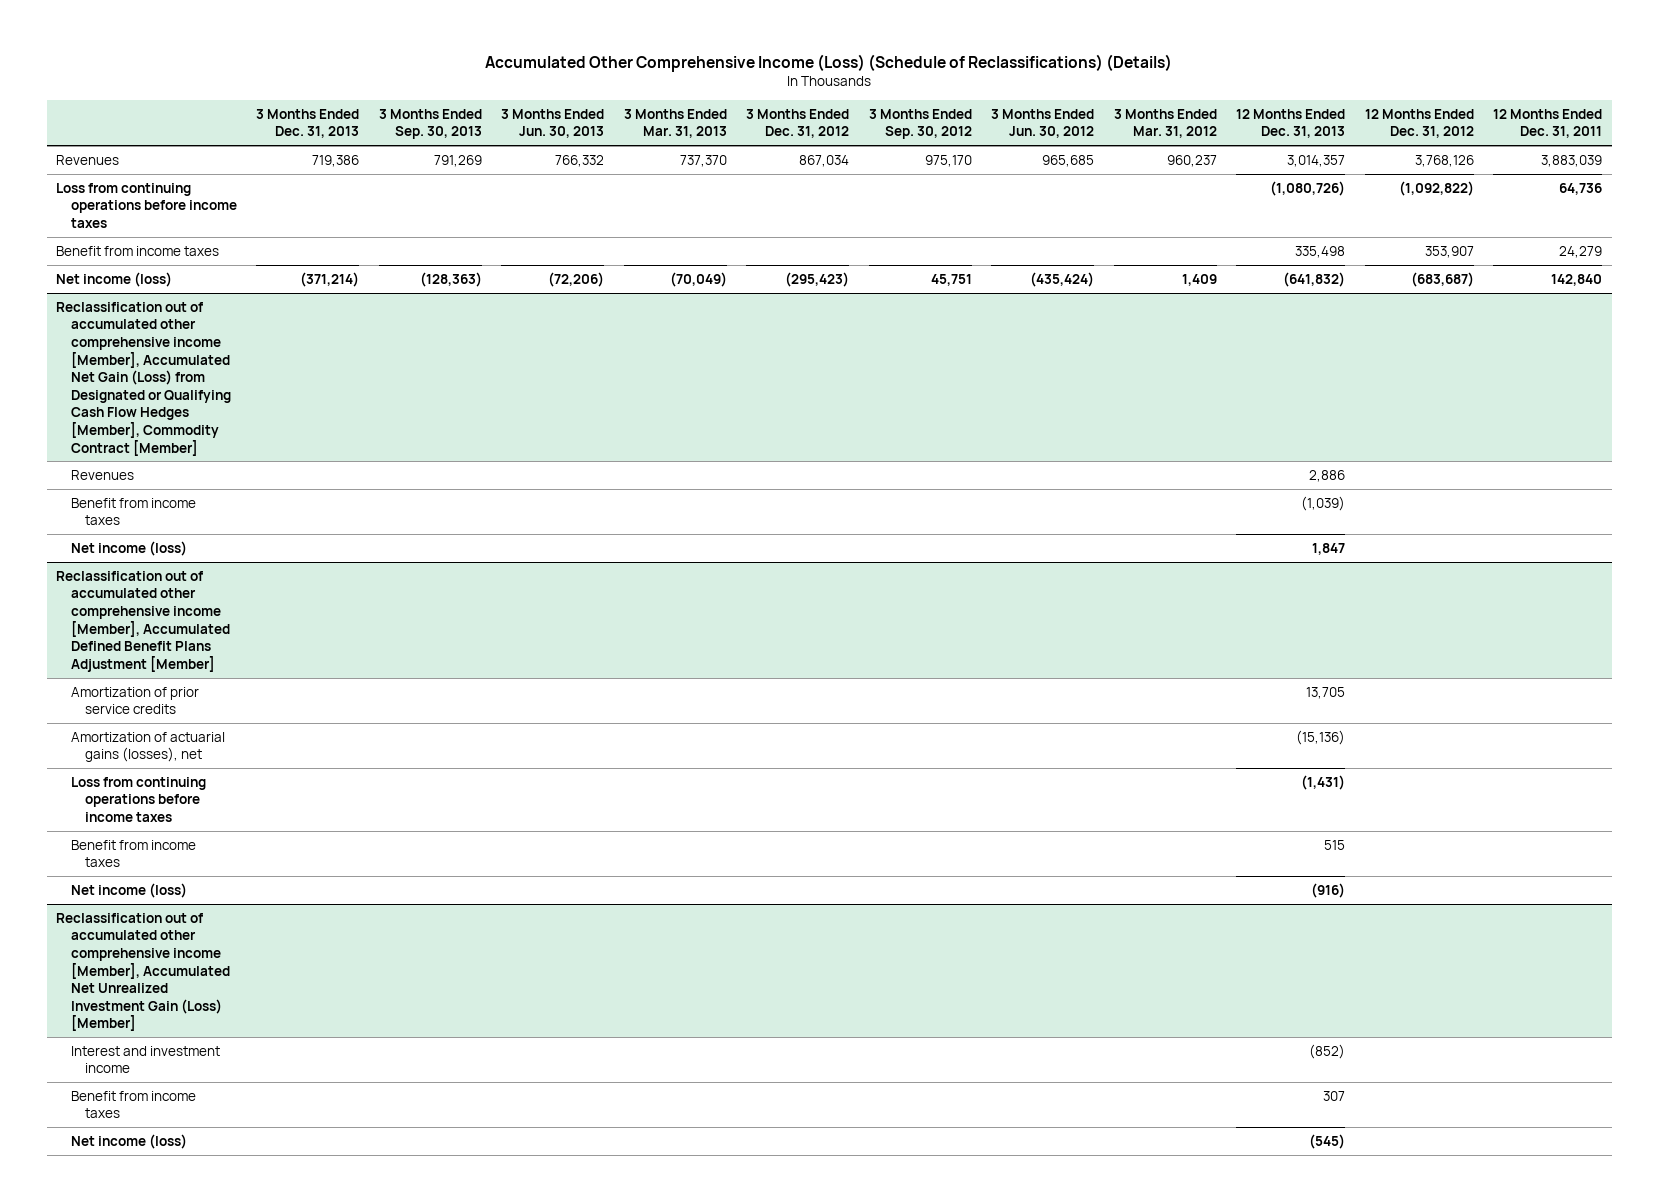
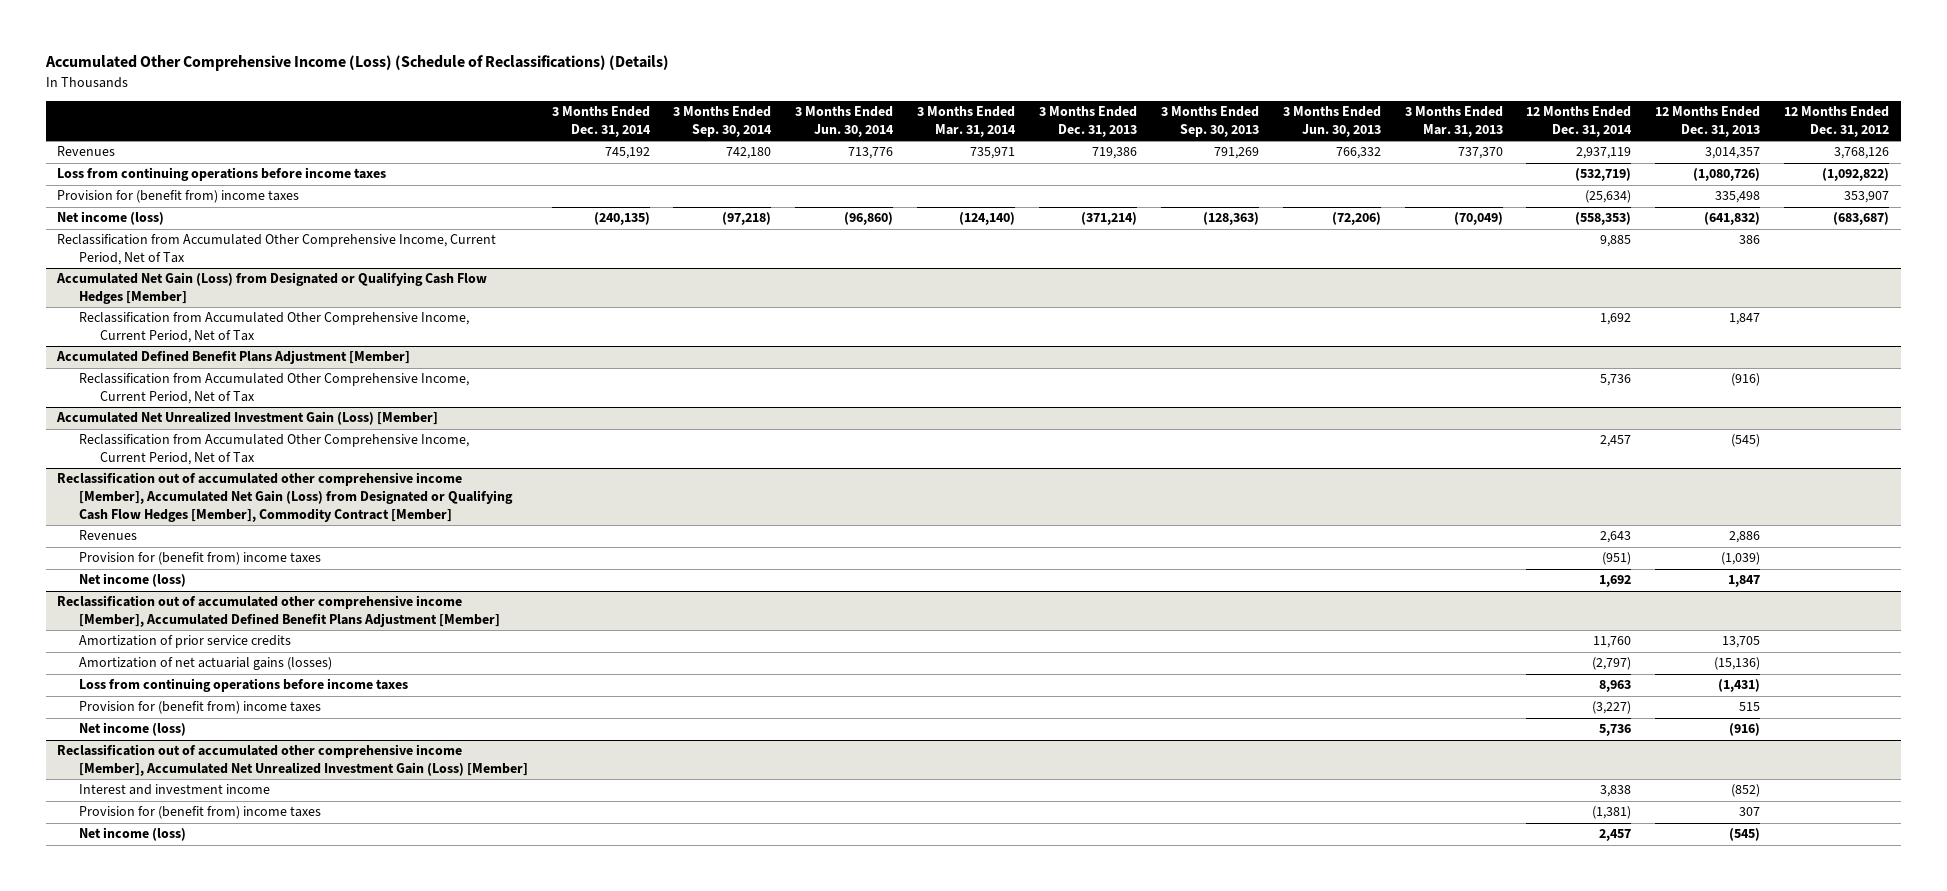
[746,108,850,139] 3 Months Ended Dec. 31, 2012 -> none
[868,108,972,140] 3 Months Ended Sep. 30, 2012 -> none
[991,108,1095,139] 3 Months Ended Jun. 30, 2012 -> none
[1113,108,1217,139] 3 Months Ended Mar. 31, 2012 -> none
[1493,108,1603,139] 12 Months Ended Dec. 31, 2011 -> none
none -> [551,106,651,138] 3 Months Ended Dec. 31, 2014
none -> [673,106,773,138] 3 Months Ended Sep. 30, 2014
none -> [795,106,895,138] 3 Months Ended Jun. 30, 2014
none -> [917,106,1017,138] 3 Months Ended Mar. 31, 2014
none -> [1526,106,1633,138] 12 Months Ended Dec. 31, 2014
[56,245,220,256] Benefit from income taxes -> [57,190,300,204] Provision for (benefit from) income taxes
none -> [57,234,497,266] Reclassification from Accumulated Other Comprehensive Income, Current Period, Net of Tax
none -> [56,272,488,305] Accumulated Net Gain (Loss) from Designated or Qualifying Cash Flow Hedges [Member]
none -> [78,312,469,344] Reclassification from Accumulated Other Comprehensive Income, Current Period, Net of Tax
none -> [56,350,411,365] Accumulated Defined Benefit Plans Adjustment [Member]
none -> [78,373,469,405] Reclassification from Accumulated Other Comprehensive Income, Current Period, Net of Tax
none -> [56,411,439,426] Accumulated Net Unrealized Investment Gain (Loss) [Member]
none -> [78,434,469,466] Reclassification from Accumulated Other Comprehensive Income, Current Period, Net of Tax
[70,497,196,526] Benefit from income taxes -> [78,552,321,566] Provision for (benefit from) income taxes
[70,731,225,763] Amortization of actuarial gains (losses), net -> [78,657,332,671] Amortization of net actuarial gains (losses)
[70,839,196,868] Benefit from income taxes -> [78,701,321,715] Provision for (benefit from) income taxes
[70,1090,196,1119] Benefit from income taxes -> [78,806,321,820] Provision for (benefit from) income taxes

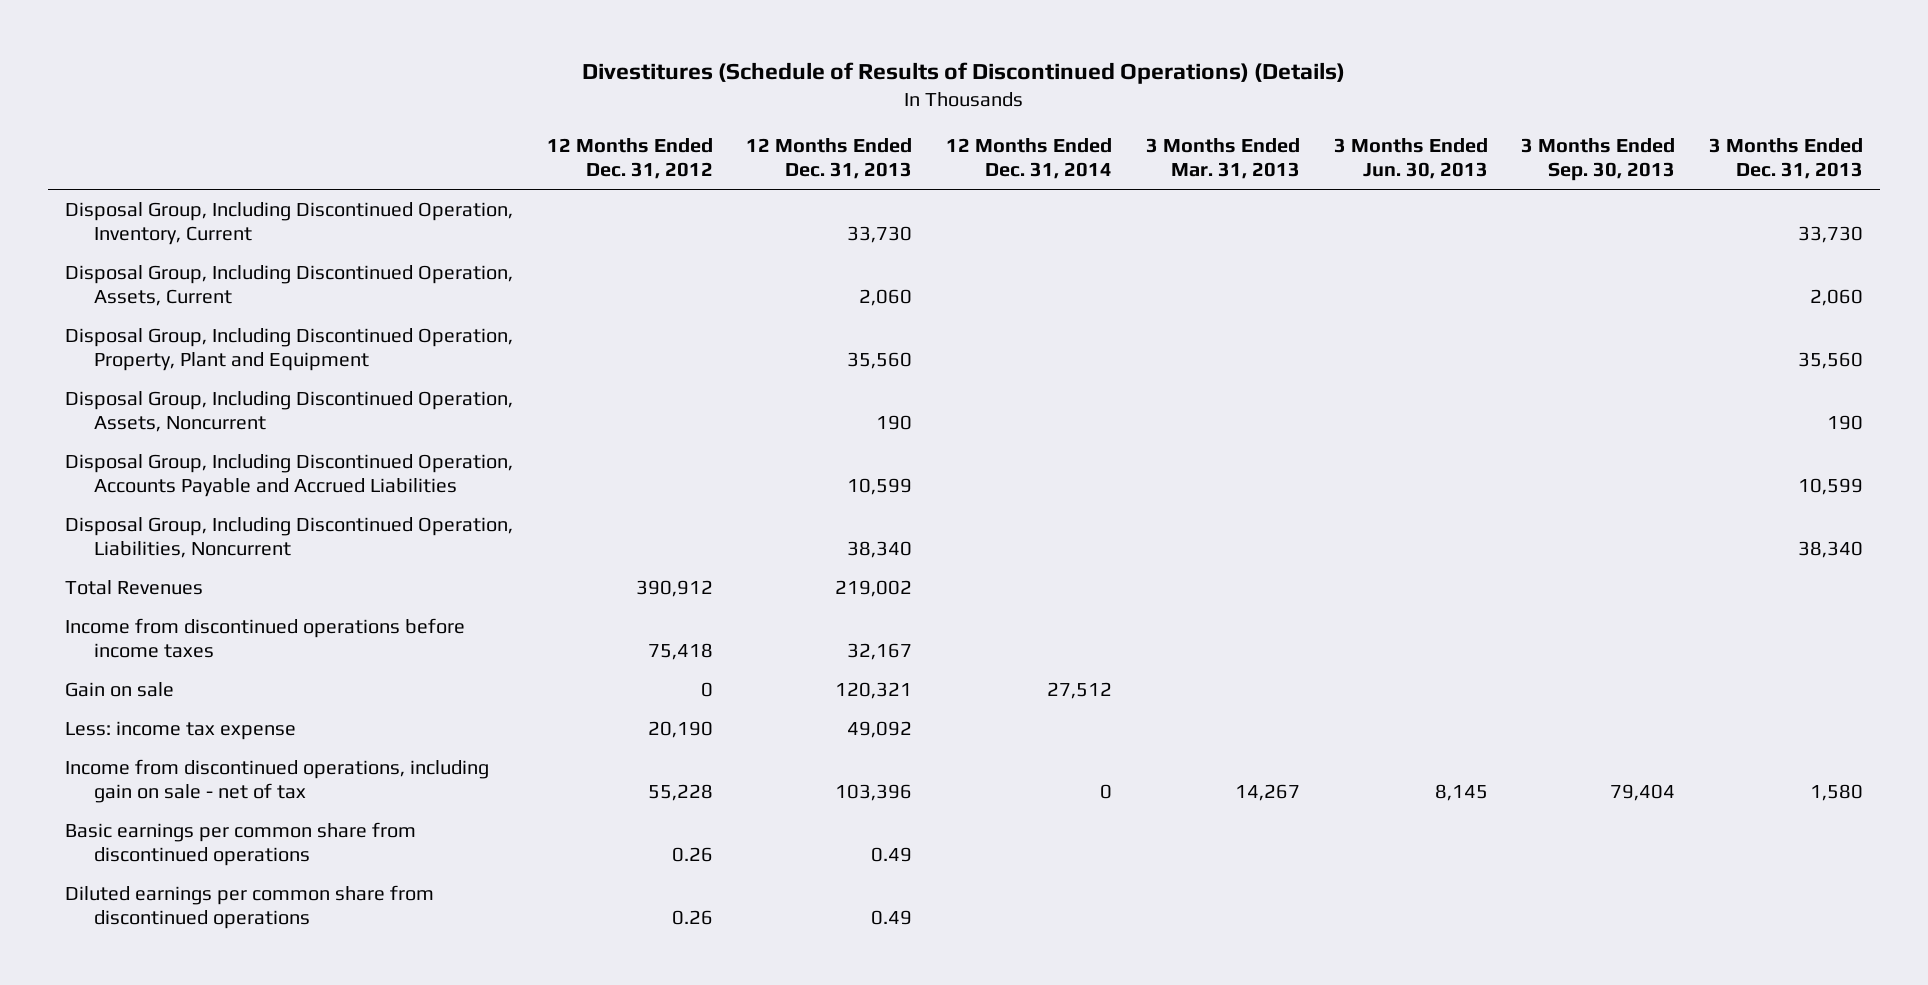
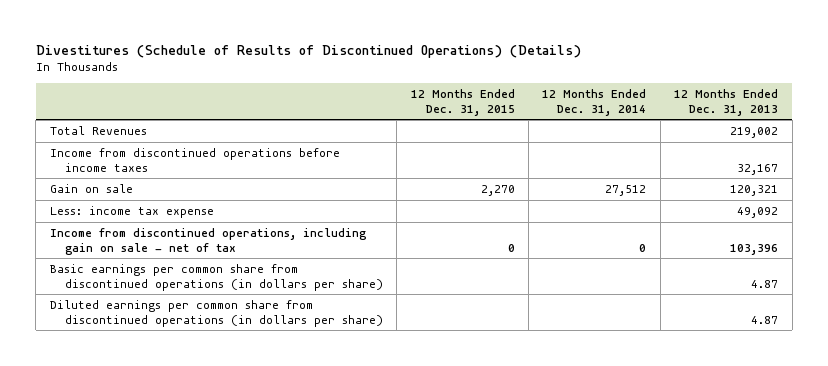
[546,138,713,179] 12 Months Ended Dec. 31, 2012 -> none
[1145,138,1300,179] 3 Months Ended Mar. 31, 2013 -> none
[1333,138,1488,179] 3 Months Ended Jun. 30, 2013 -> none
[1521,138,1676,181] 3 Months Ended Sep. 30, 2013 -> none
[1709,138,1864,179] 3 Months Ended Dec. 31, 2013 -> none
none -> [410,88,515,116] 12 Months Ended Dec. 31, 2015
[64,202,513,245] Disposal Group, Including Discontinued Operation, Inventory, Current -> none
[64,265,513,306] Disposal Group, Including Discontinued Operation, Assets, Current -> none
[64,328,513,371] Disposal Group, Including Discontinued Operation, Property, Plant and Equipment -> none
[64,391,513,432] Disposal Group, Including Discontinued Operation, Assets, Noncurrent -> none
[64,454,513,497] Disposal Group, Including Discontinued Operation, Accounts Payable and Accrued Liabilities -> none
[64,517,513,558] Disposal Group, Including Discontinued Operation, Liabilities, Noncurrent -> none
[64,822,416,866] Basic earnings per common share from discontinued operations -> [49,263,383,291] Basic earnings per common share from discontinued operations (in dollars per share)
[871,846,913,862] 0.49 -> [751,279,779,288] 4.87
[64,885,434,929] Diluted earnings per common share from discontinued operations -> [49,299,383,327] Diluted earnings per common share from discontinued operations (in dollars per share)
[871,909,913,925] 0.49 -> [751,315,779,324] 4.87

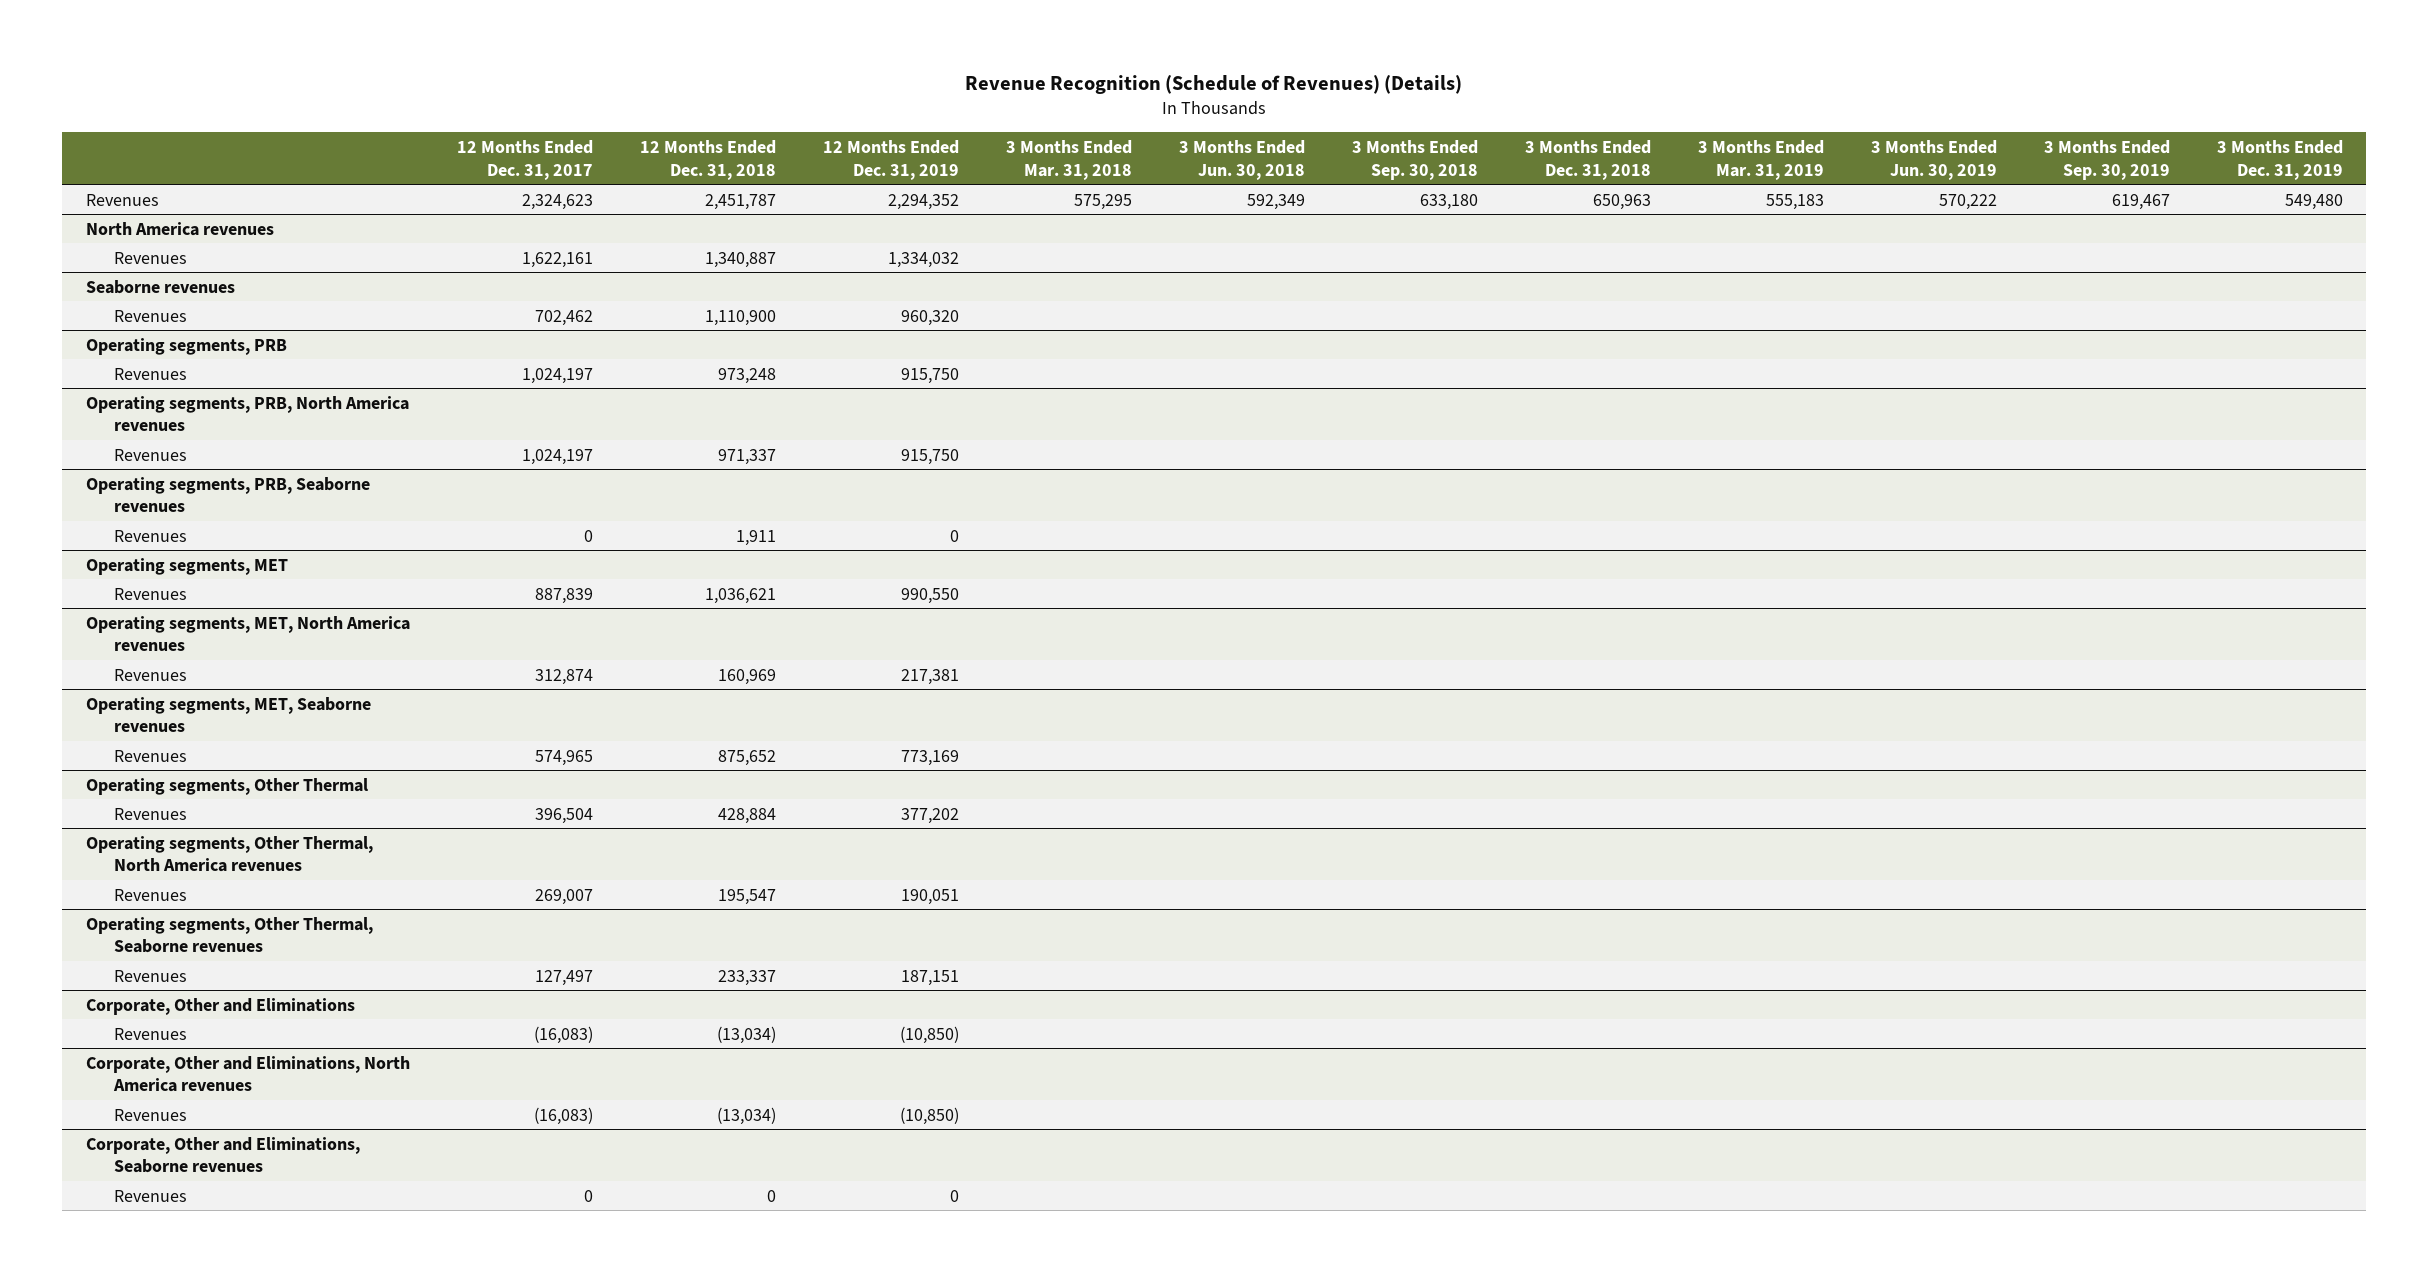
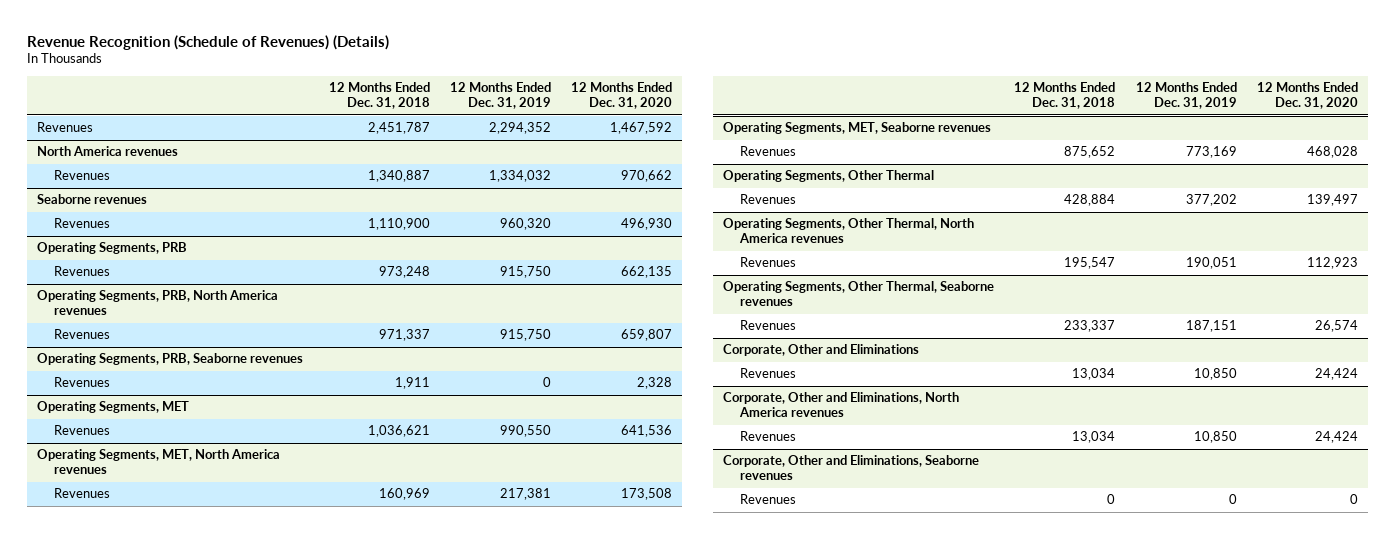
[456,139,593,180] 12 Months Ended Dec. 31, 2017 -> none
[1005,139,1132,180] 3 Months Ended Mar. 31, 2018 -> none
[1178,139,1305,180] 3 Months Ended Jun. 30, 2018 -> none
[1351,139,1478,180] 3 Months Ended Sep. 30, 2018 -> none
[1524,139,1651,180] 3 Months Ended Dec. 31, 2018 -> none
[1697,139,1824,180] 3 Months Ended Mar. 31, 2019 -> none
[1870,139,1997,180] 3 Months Ended Jun. 30, 2019 -> none
[2043,139,2170,180] 3 Months Ended Sep. 30, 2019 -> none
[2216,139,2343,180] 3 Months Ended Dec. 31, 2019 -> none
none -> [571,82,673,110] 12 Months Ended Dec. 31, 2020
[85,337,287,355] Operating segments, PRB -> [37,242,188,255] Operating Segments, PRB
[85,395,409,432] Operating segments, PRB, North America revenues -> [37,290,279,316] Operating Segments, PRB, North America revenues
[85,476,370,513] Operating segments, PRB, Seaborne revenues -> [37,353,304,366] Operating Segments, PRB, Seaborne revenues
[85,557,288,575] Operating segments, MET -> [37,401,190,414] Operating Segments, MET
[85,615,410,652] Operating segments, MET, North America revenues -> [37,449,281,475] Operating Segments, MET, North America revenues
[85,696,371,733] Operating segments, MET, Seaborne revenues -> [723,122,992,135] Operating Segments, MET, Seaborne revenues
[85,777,368,795] Operating segments, Other Thermal -> [723,170,935,183] Operating Segments, Other Thermal
[85,835,373,873] Operating segments, Other Thermal, North America revenues -> [723,218,975,244] Operating Segments, Other Thermal, North America revenues
[85,916,373,954] Operating segments, Other Thermal, Seaborne revenues -> [723,281,995,307] Operating Segments, Other Thermal, Seaborne revenues
[716,1025,776,1044] (13,034) -> [1072,368,1116,381] 13,034
[899,1025,959,1044] (10,850) -> [1193,368,1237,381] 10,850
[716,1106,776,1125] (13,034) -> [1072,431,1116,444] 13,034
[899,1106,959,1125] (10,850) -> [1193,431,1237,444] 10,850

